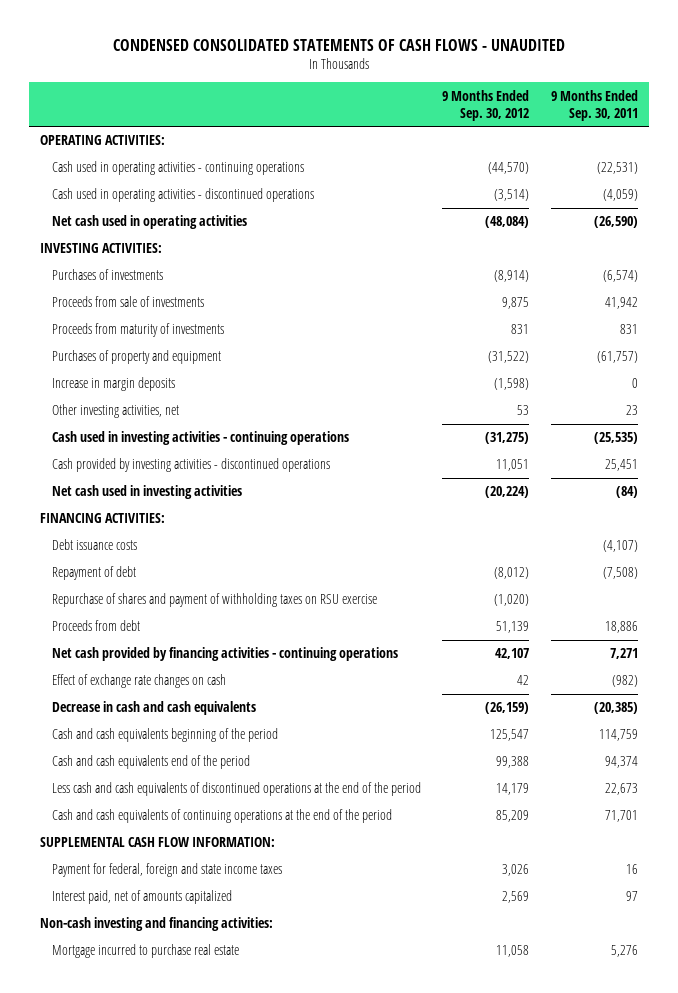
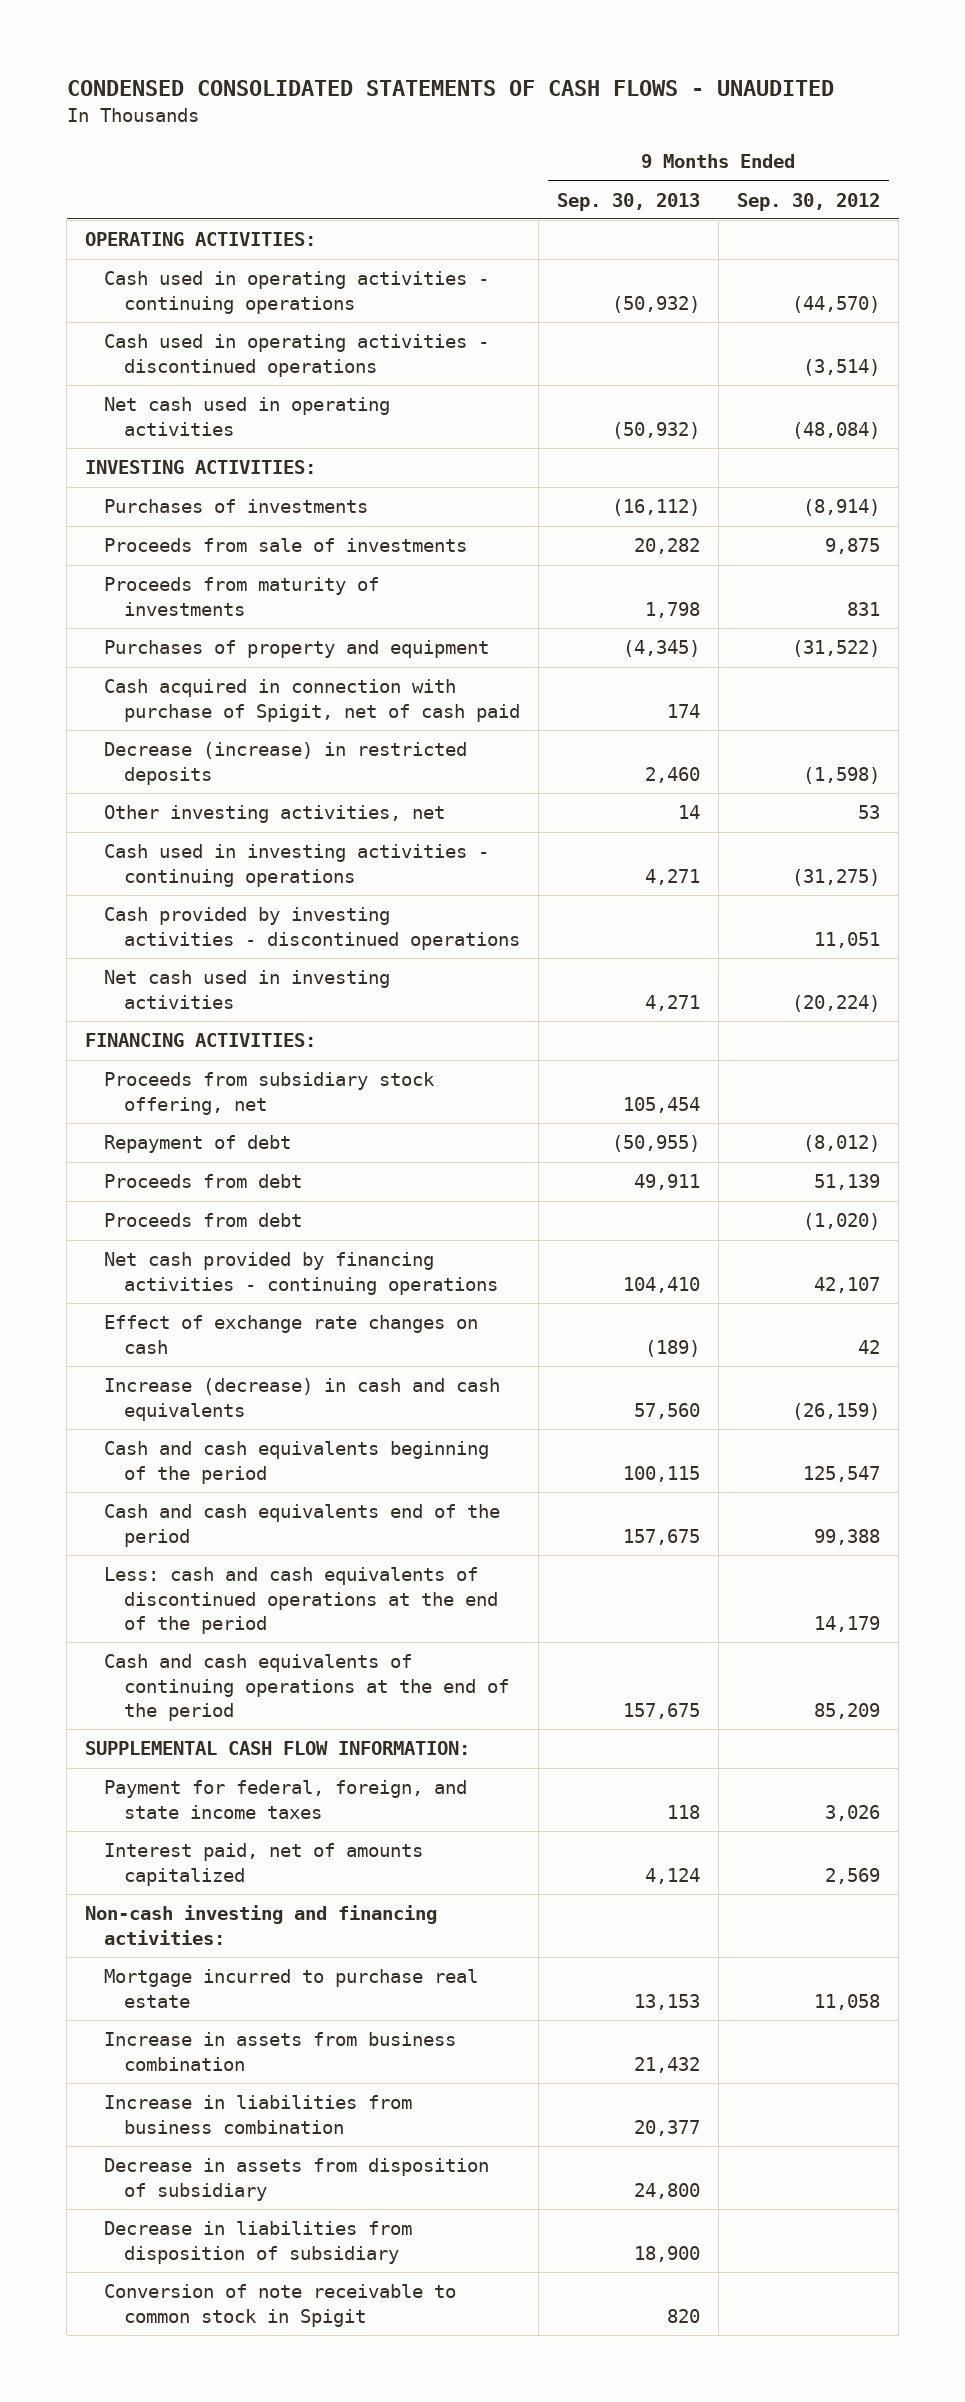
[550,89,638,121] 9 Months Ended Sep. 30, 2011 -> none
none -> [556,192,700,211] Sep. 30, 2013
none -> [104,679,520,722] Cash acquired in connection with purchase of Spigit, net of cash paid
[51,377,175,392] Increase in margin deposits -> [104,742,468,785] Decrease (increase) in restricted deposits
[51,539,137,551] Debt issuance costs -> none
none -> [104,1072,436,1115] Proceeds from subsidiary stock offering, net
[51,593,377,608] Repurchase of shares and payment of withholding taxes on RSU exercise -> none
none -> [104,1213,303,1228] Proceeds from debt
[51,701,256,716] Decrease in cash and cash equivalents -> [104,1378,501,1421] Increase (decrease) in cash and cash equivalents
[51,782,421,797] Less cash and cash equivalents of discontinued operations at the end of the period -> [104,1567,498,1635] Less: cash and cash equivalents of discontinued operations at the end of the period
[51,863,282,878] Payment for federal, foreign and state income taxes -> [104,1780,468,1819] Payment for federal, foreign, and state income taxes
none -> [104,2032,457,2071] Increase in assets from business combination
none -> [104,2095,413,2134] Increase in liabilities from business combination
none -> [104,2158,490,2201] Decrease in assets from disposition of subsidiary
none -> [104,2221,413,2264] Decrease in liabilities from disposition of subsidiary
none -> [104,2284,457,2327] Conversion of note receivable to common stock in Spigit

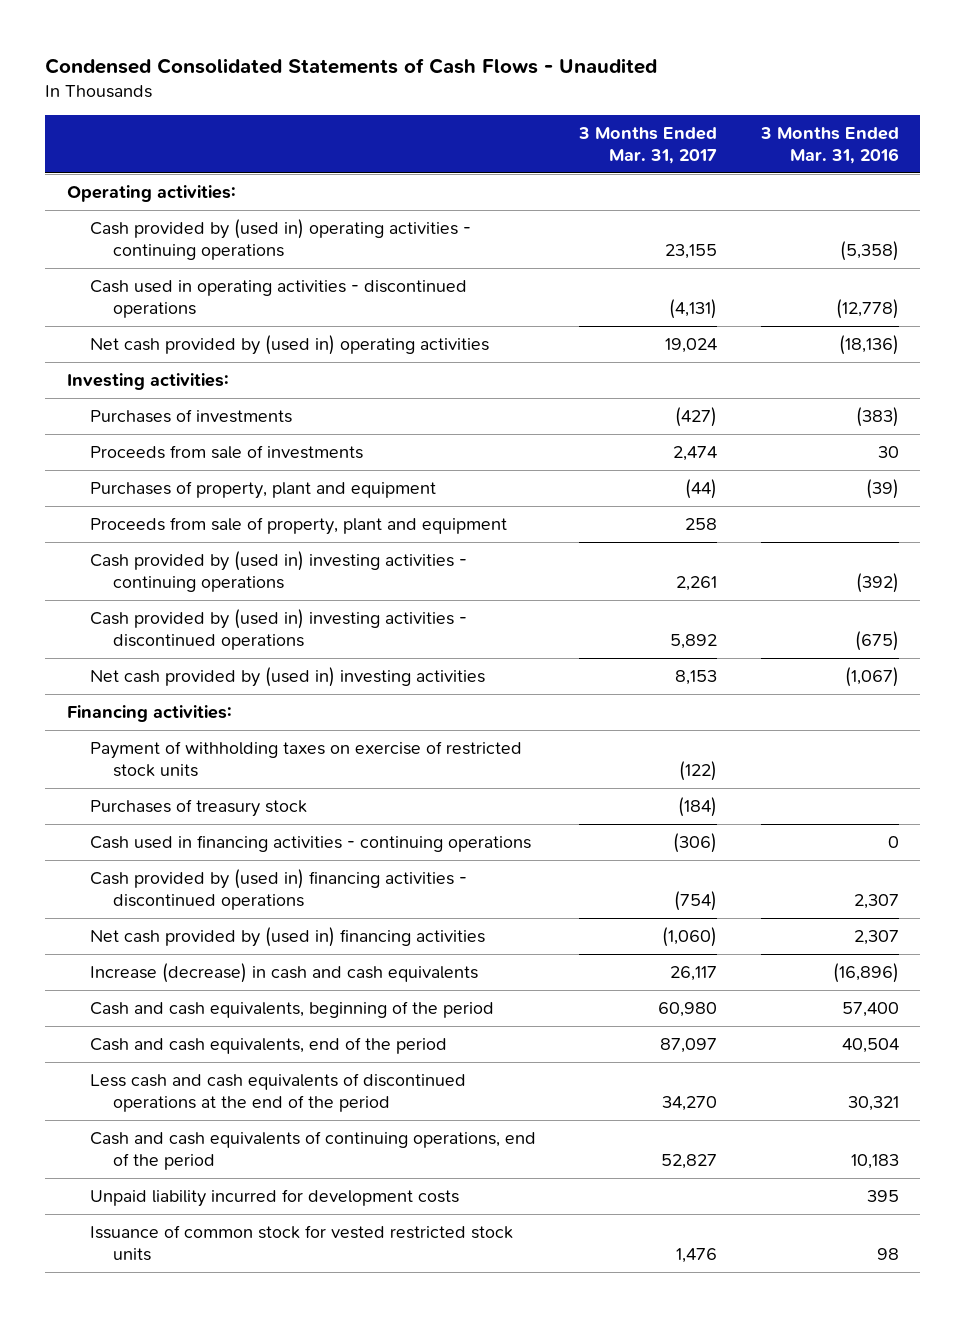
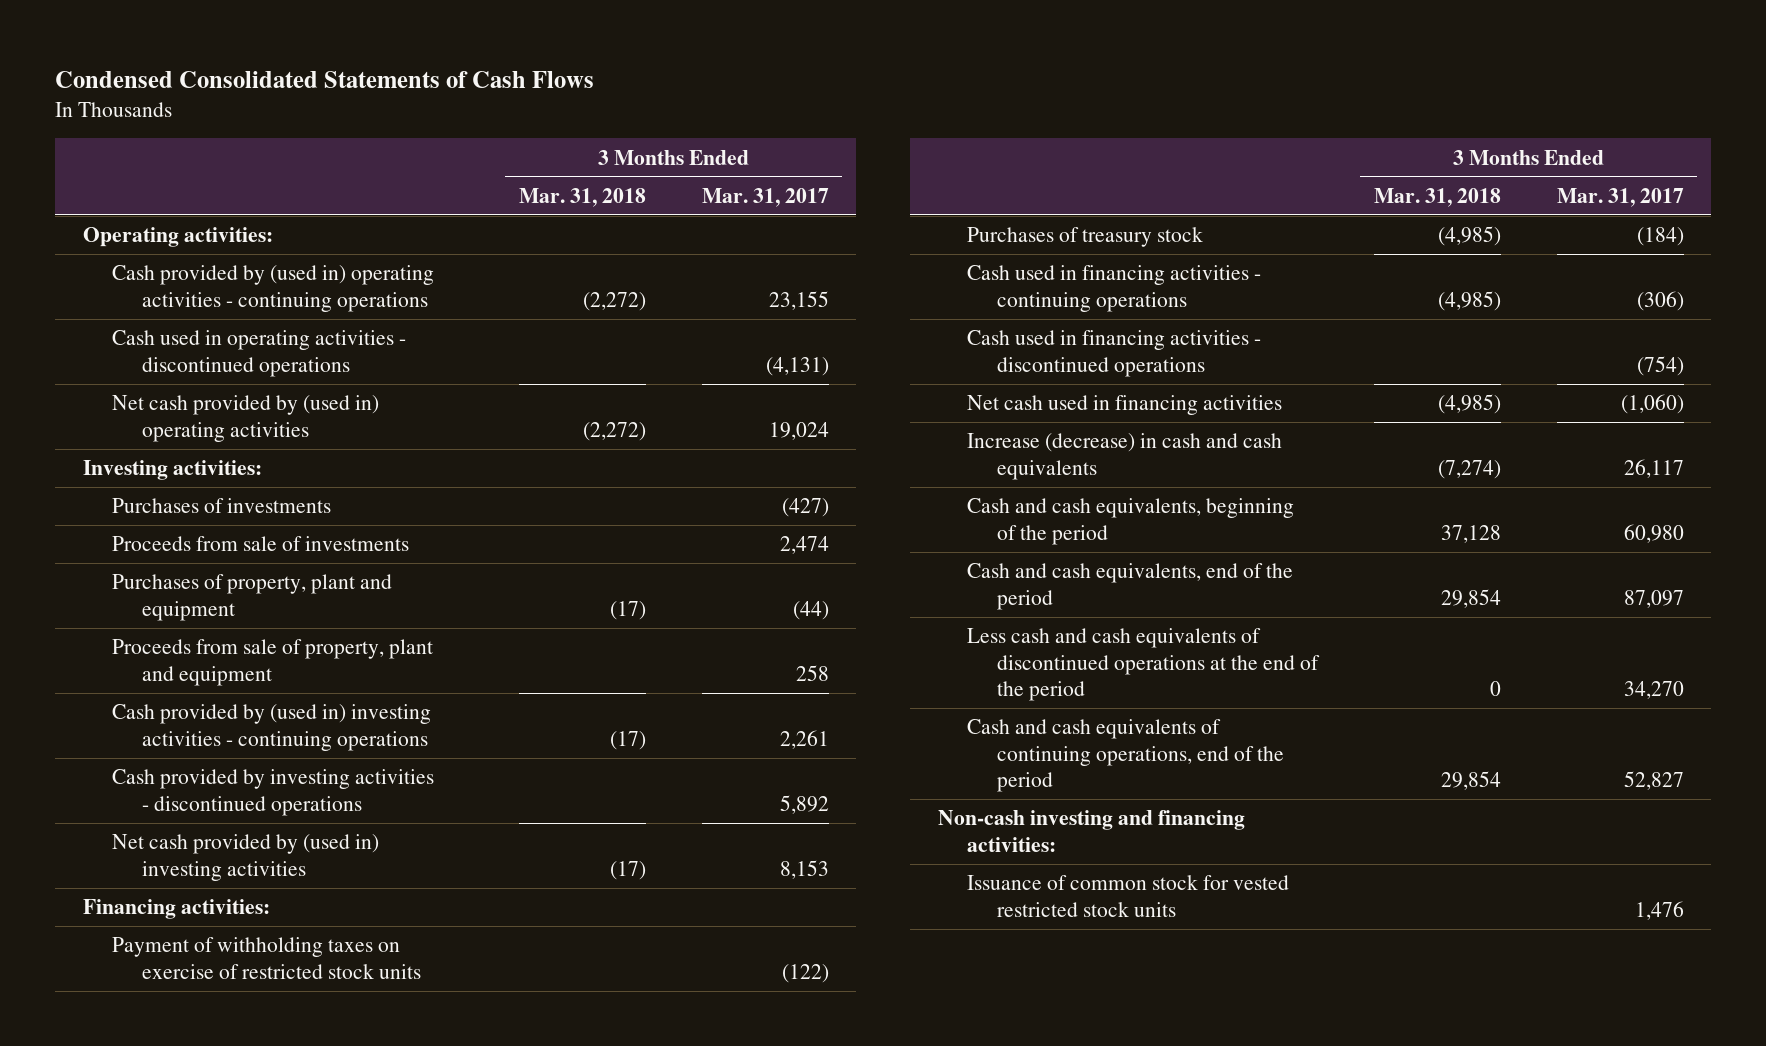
[45,58,658,75] Condensed Consolidated Statements of Cash Flows - Unaudited -> [54,71,594,89] Condensed Consolidated Statements of Cash Flows
[759,126,899,165] 3 Months Ended Mar. 31, 2016 -> none
none -> [518,187,646,207] Mar. 31, 2018
[89,608,467,651] Cash provided by (used in) investing activities - discontinued operations -> [112,769,435,816] Cash provided by investing activities - discontinued operations
[89,868,467,911] Cash provided by (used in) financing activities - discontinued operations -> [967,330,1262,377] Cash used in financing activities - discontinued operations
[89,926,485,947] Net cash provided by (used in) financing activities -> [967,395,1283,416] Net cash used in financing activities
[89,1188,459,1207] Unpaid liability incurred for development costs -> none
none -> [937,810,1245,852] Non-cash investing and financing activities:

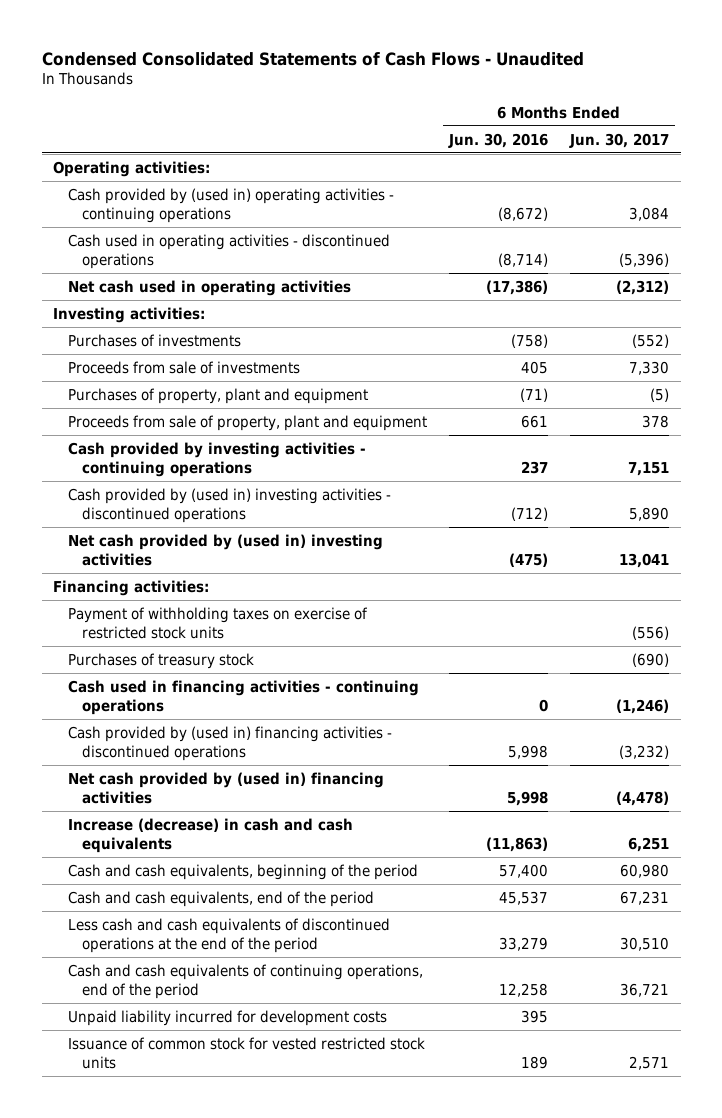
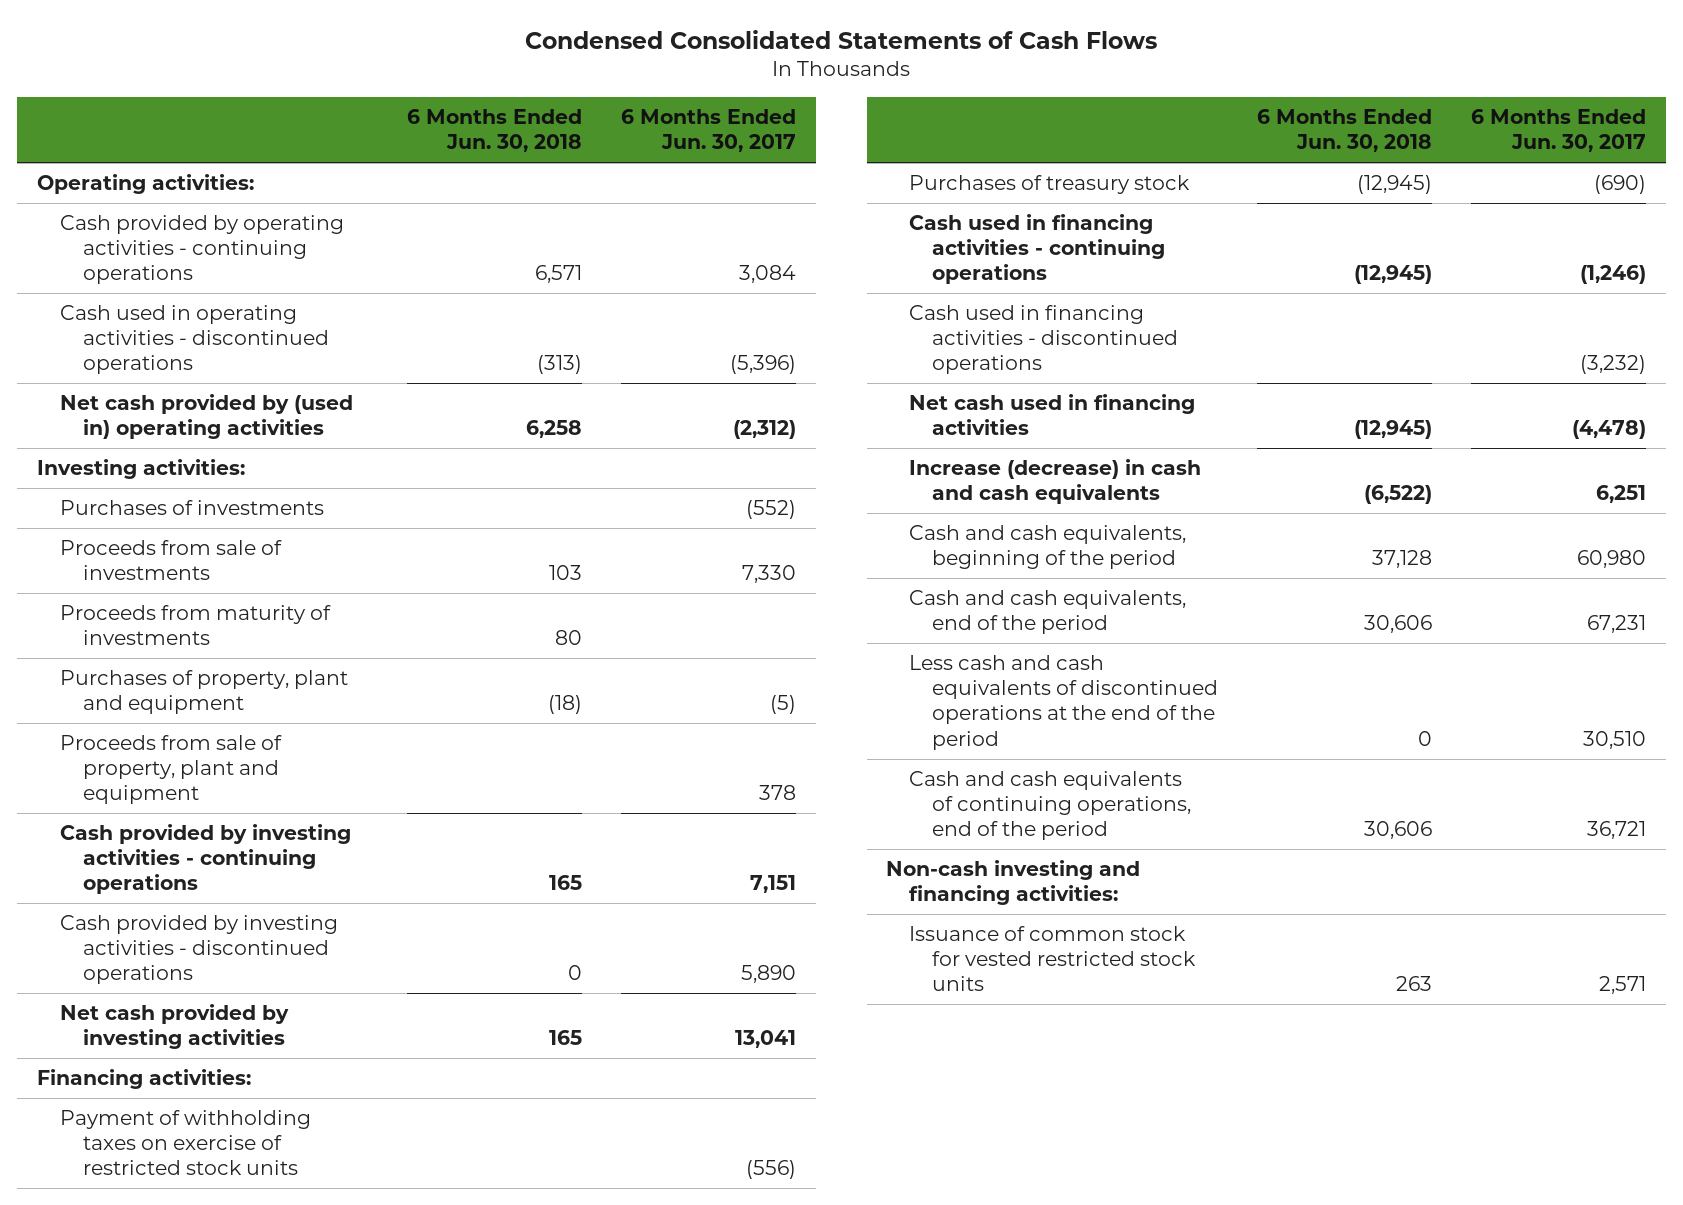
[41,51,584,66] Condensed Consolidated Statements of Cash Flows - Unaudited -> [525,29,1158,49] Condensed Consolidated Statements of Cash Flows
[447,132,548,148] Jun. 30, 2016 -> none
none -> [407,108,583,153] 6 Months Ended Jun. 30, 2018
[67,187,394,223] Cash provided by (used in) operating activities - continuing operations -> [59,215,344,285] Cash provided by operating activities - continuing operations
[67,279,351,296] Net cash used in operating activities -> [59,394,353,440] Net cash provided by (used in) operating activities
none -> [59,605,331,646] Proceeds from maturity of investments
[67,487,391,523] Cash provided by (used in) investing activities - discontinued operations -> [59,915,338,985] Cash provided by investing activities - discontinued operations
[67,533,383,566] Net cash provided by (used in) investing activities -> [59,1004,289,1050] Net cash provided by investing activities
[67,725,392,761] Cash provided by (used in) financing activities - discontinued operations -> [909,305,1179,375] Cash used in financing activities - discontinued operations
[67,771,384,804] Net cash provided by (used in) financing activities -> [909,394,1196,436] Net cash used in financing activities
[67,1009,387,1026] Unpaid liability incurred for development costs -> none
none -> [886,860,1141,906] Non-cash investing and financing activities:

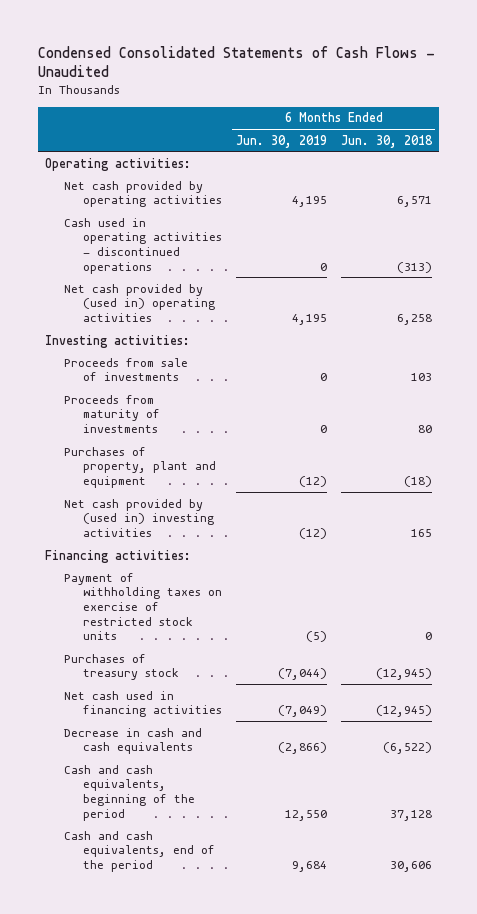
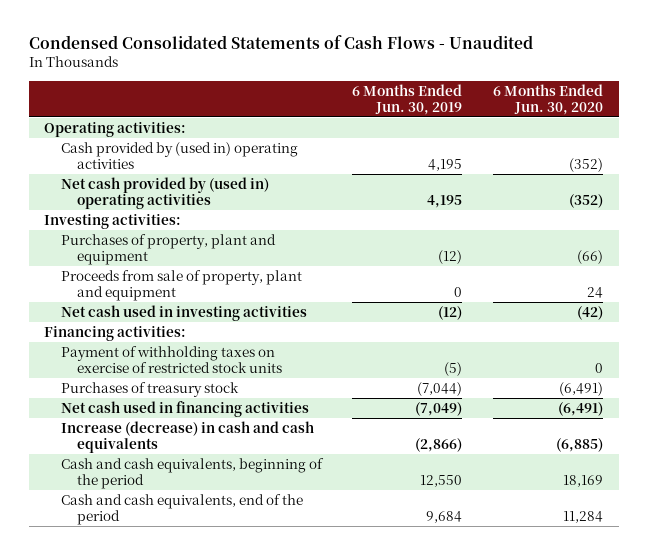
[340,134,433,148] Jun. 30, 2018 -> none
none -> [493,83,604,115] 6 Months Ended Jun. 30, 2020
[63,217,222,274] Cash used in operating activities - discontinued operations -> none
[63,180,222,208] Net cash provided by operating activities -> [60,141,298,170] Cash provided by (used in) operating activities
[63,357,188,382] Proceeds from sale of investments -> none
[63,394,160,433] Proceeds from maturity of investments -> none
none -> [60,269,302,302] Proceeds from sale of property, plant and equipment
[63,498,214,537] Net cash provided by (used in) investing activities -> [60,304,307,321] Net cash used in investing activities
[63,727,202,755] Decrease in cash and cash equivalents -> [60,420,314,454] Increase (decrease) in cash and cash equivalents

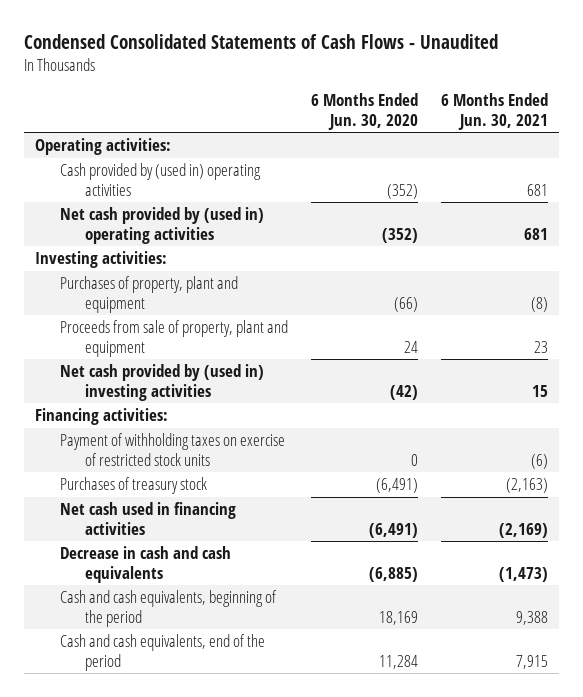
[352,83,463,115] 6 Months Ended Jun. 30, 2019 -> none
none -> [440,93,548,130] 6 Months Ended Jun. 30, 2021
[60,304,307,321] Net cash used in investing activities -> [60,364,265,401] Net cash provided by (used in) investing activities
[60,420,314,454] Increase (decrease) in cash and cash equivalents -> [60,546,232,583] Decrease in cash and cash equivalents

